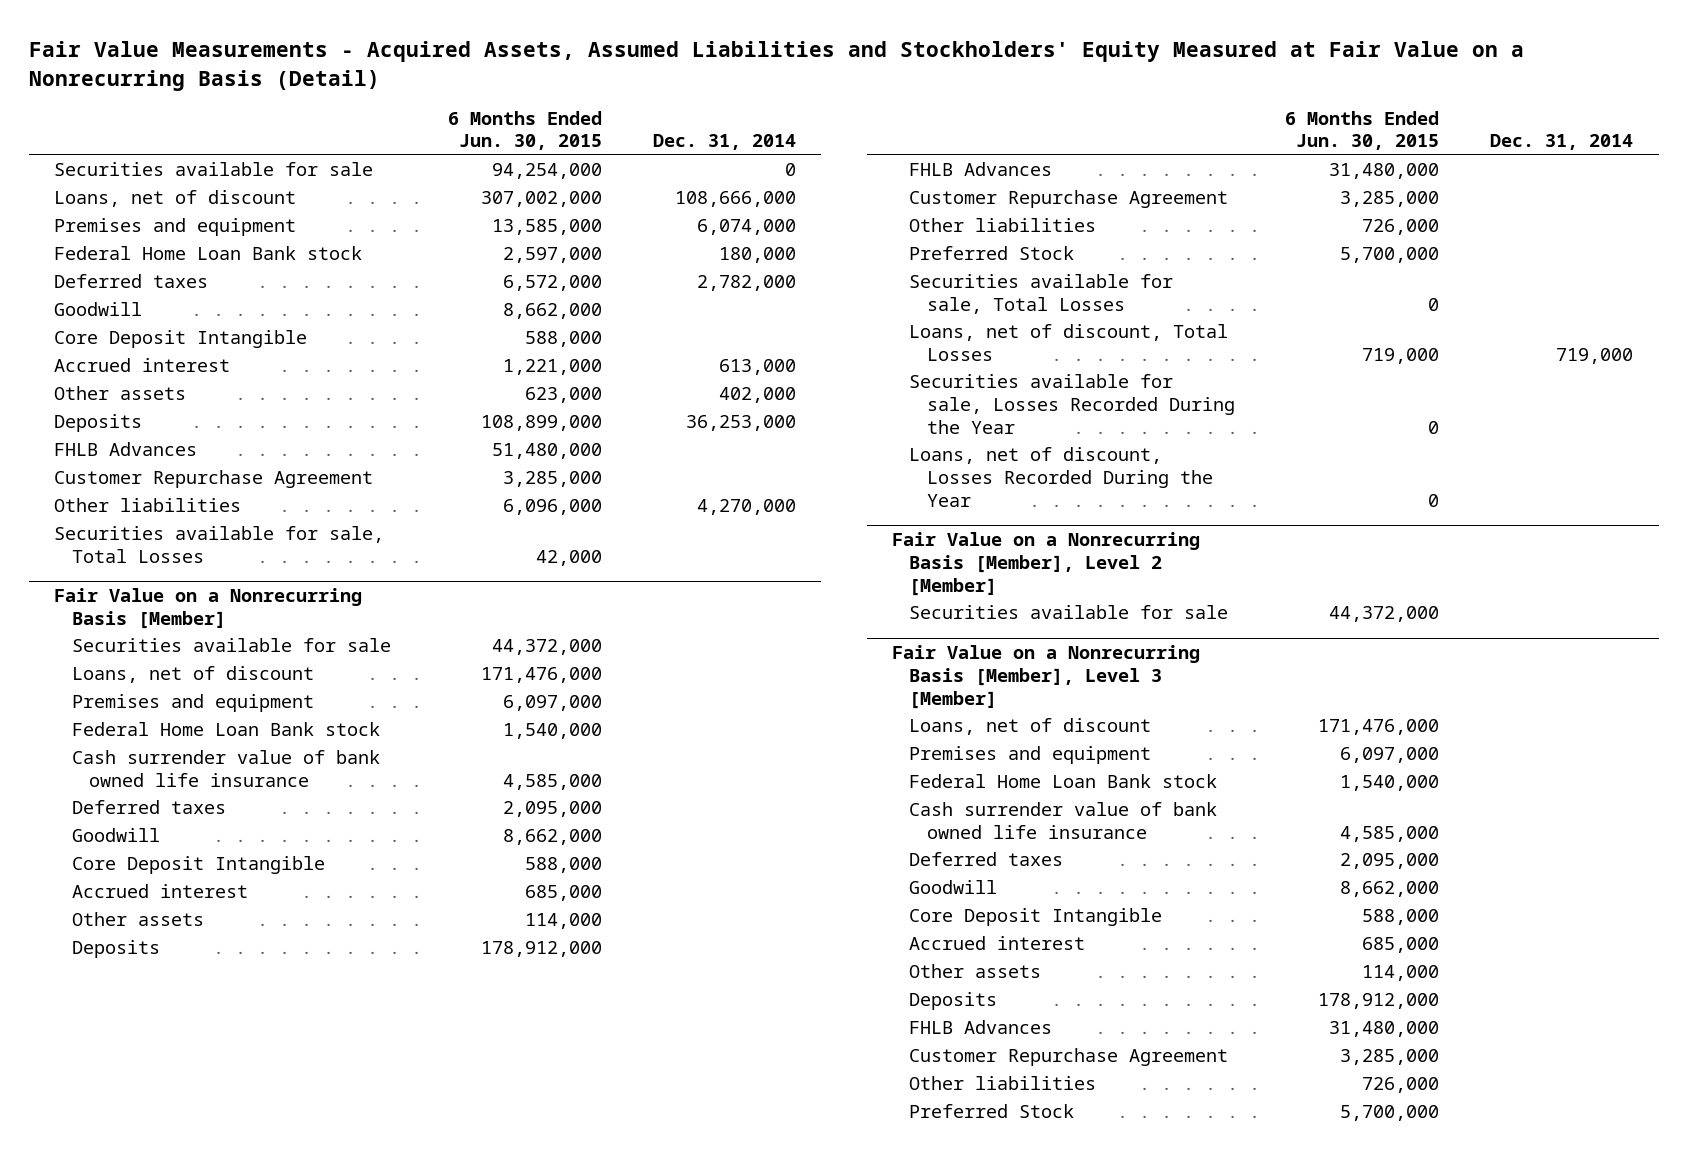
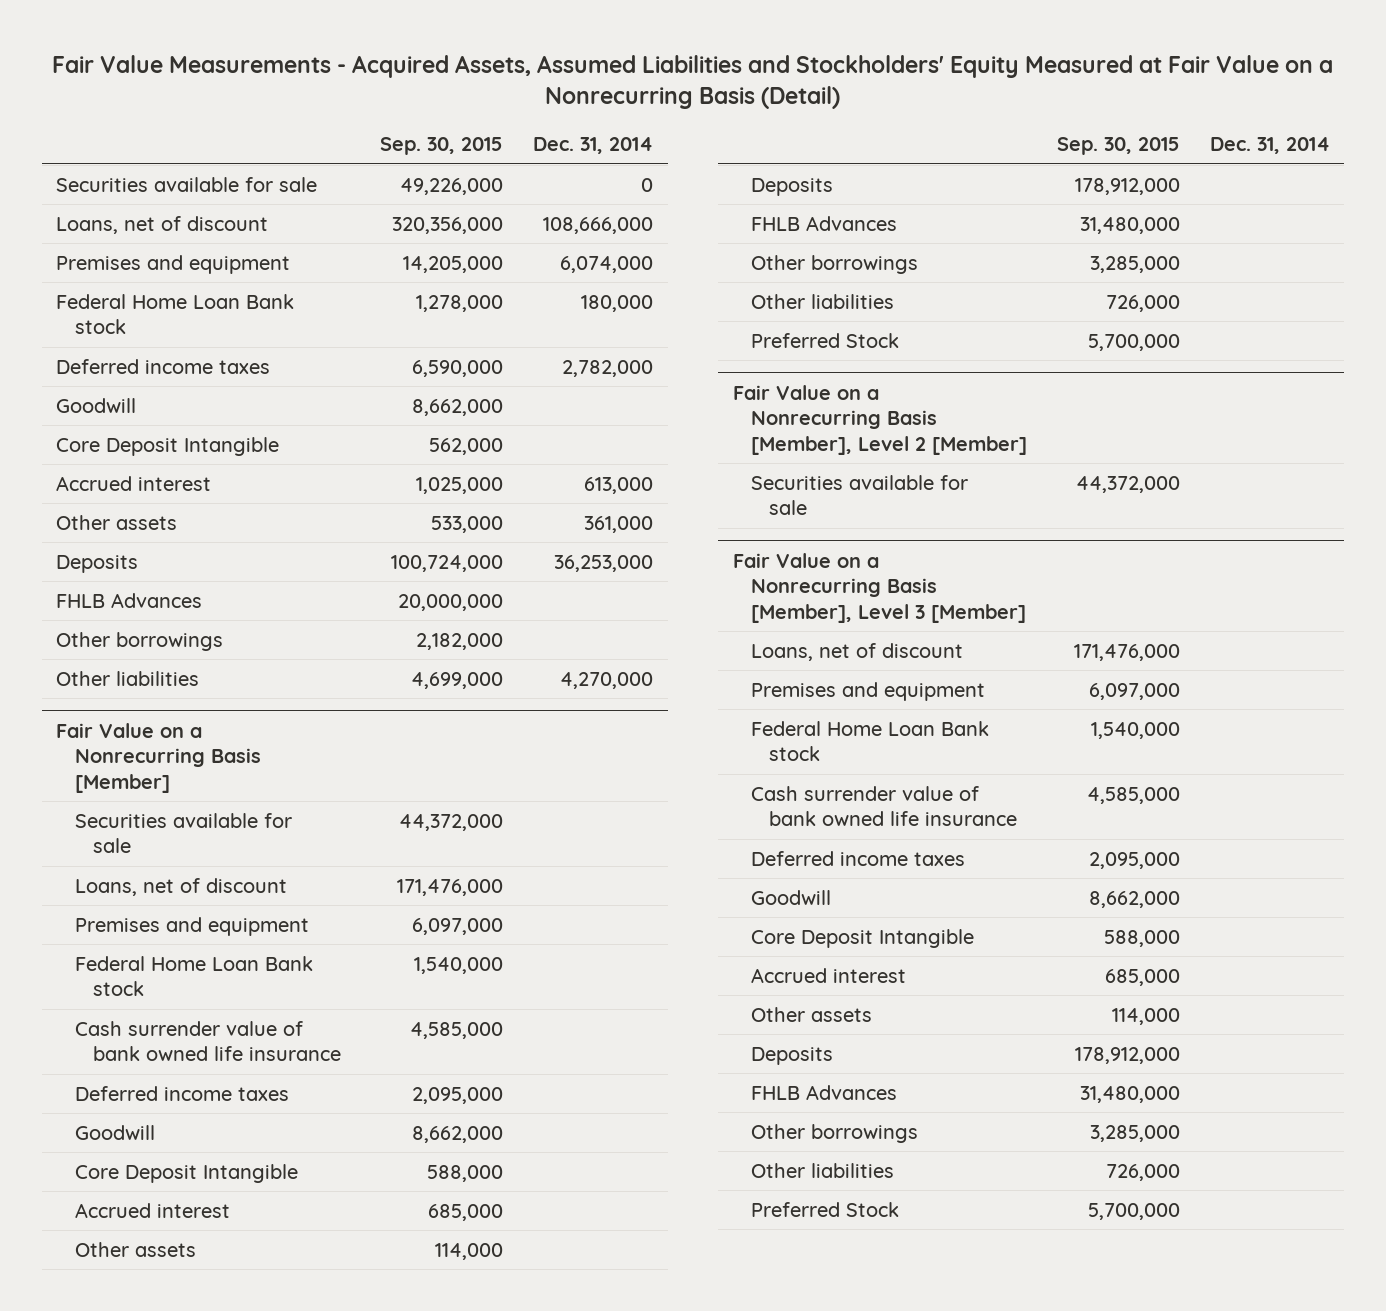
[447,110,602,151] 6 Months Ended Jun. 30, 2015 -> none
none -> [380,137,504,156] Sep. 30, 2015
[54,274,209,289] Deferred taxes -> [56,358,271,374] Deferred income taxes
[718,387,796,404] 402,000 -> [584,515,654,533] 361,000
[54,470,374,489] Customer Repurchase Agreement -> none
none -> [56,631,224,651] Other borrowings
[54,526,385,564] Securities available for sale, Total Losses -> none
[71,800,226,815] Deferred taxes -> [74,1085,289,1101] Deferred income taxes
[909,190,1229,209] Customer Repurchase Agreement -> none
none -> [751,254,919,274] Other borrowings
[909,274,1174,315] Securities available for sale, Total Losses -> none
[909,324,1229,362] Loans, net of discount, Total Losses -> none
[909,374,1235,435] Securities available for sale, Losses Recorded During the Year -> none
[909,447,1213,508] Loans, net of discount, Losses Recorded During the Year -> none
[909,852,1064,867] Deferred taxes -> [751,850,966,866] Deferred income taxes
[909,1048,1229,1067] Customer Repurchase Agreement -> none
none -> [751,1123,919,1143] Other borrowings

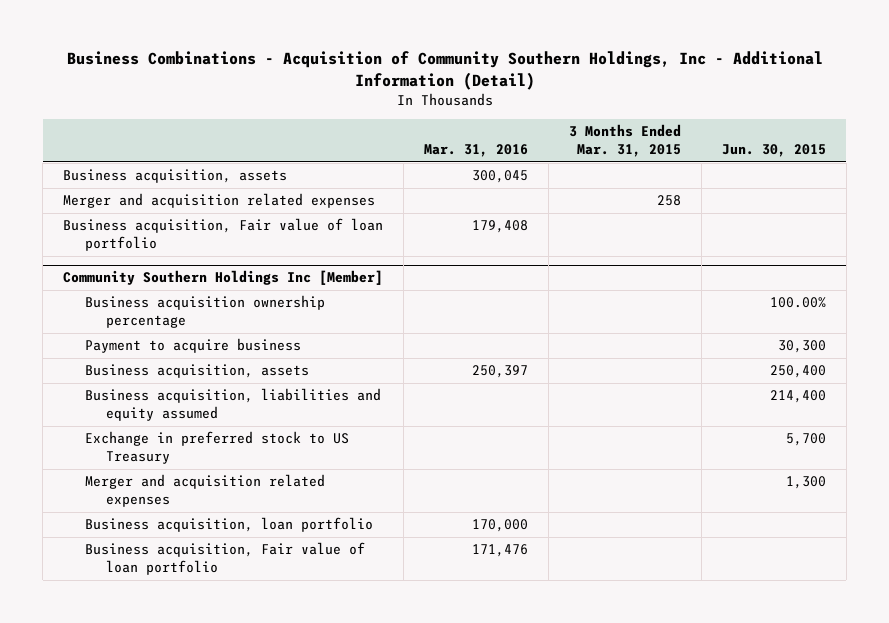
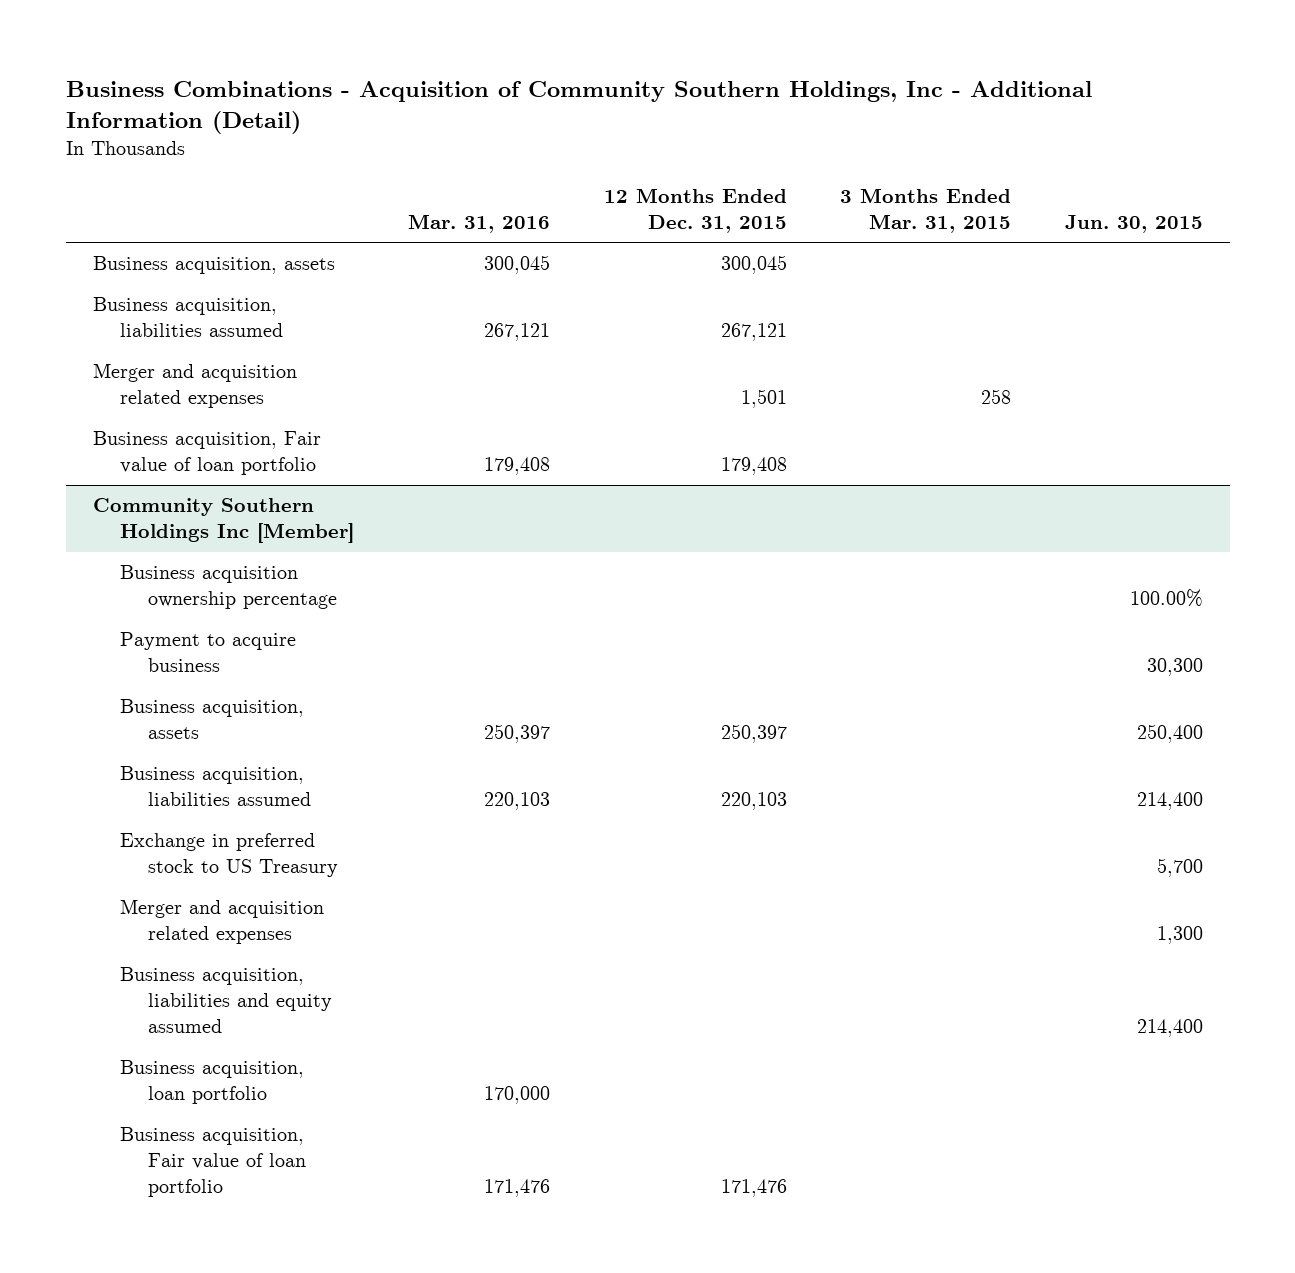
none -> [603,187,787,233] 12 Months Ended Dec. 31, 2015
none -> [92,297,284,338] Business acquisition, liabilities assumed
none -> [120,766,312,807] Business acquisition, liabilities assumed
[84,388,381,422] Business acquisition, liabilities and equity assumed -> [120,967,333,1034] Business acquisition, liabilities and equity assumed

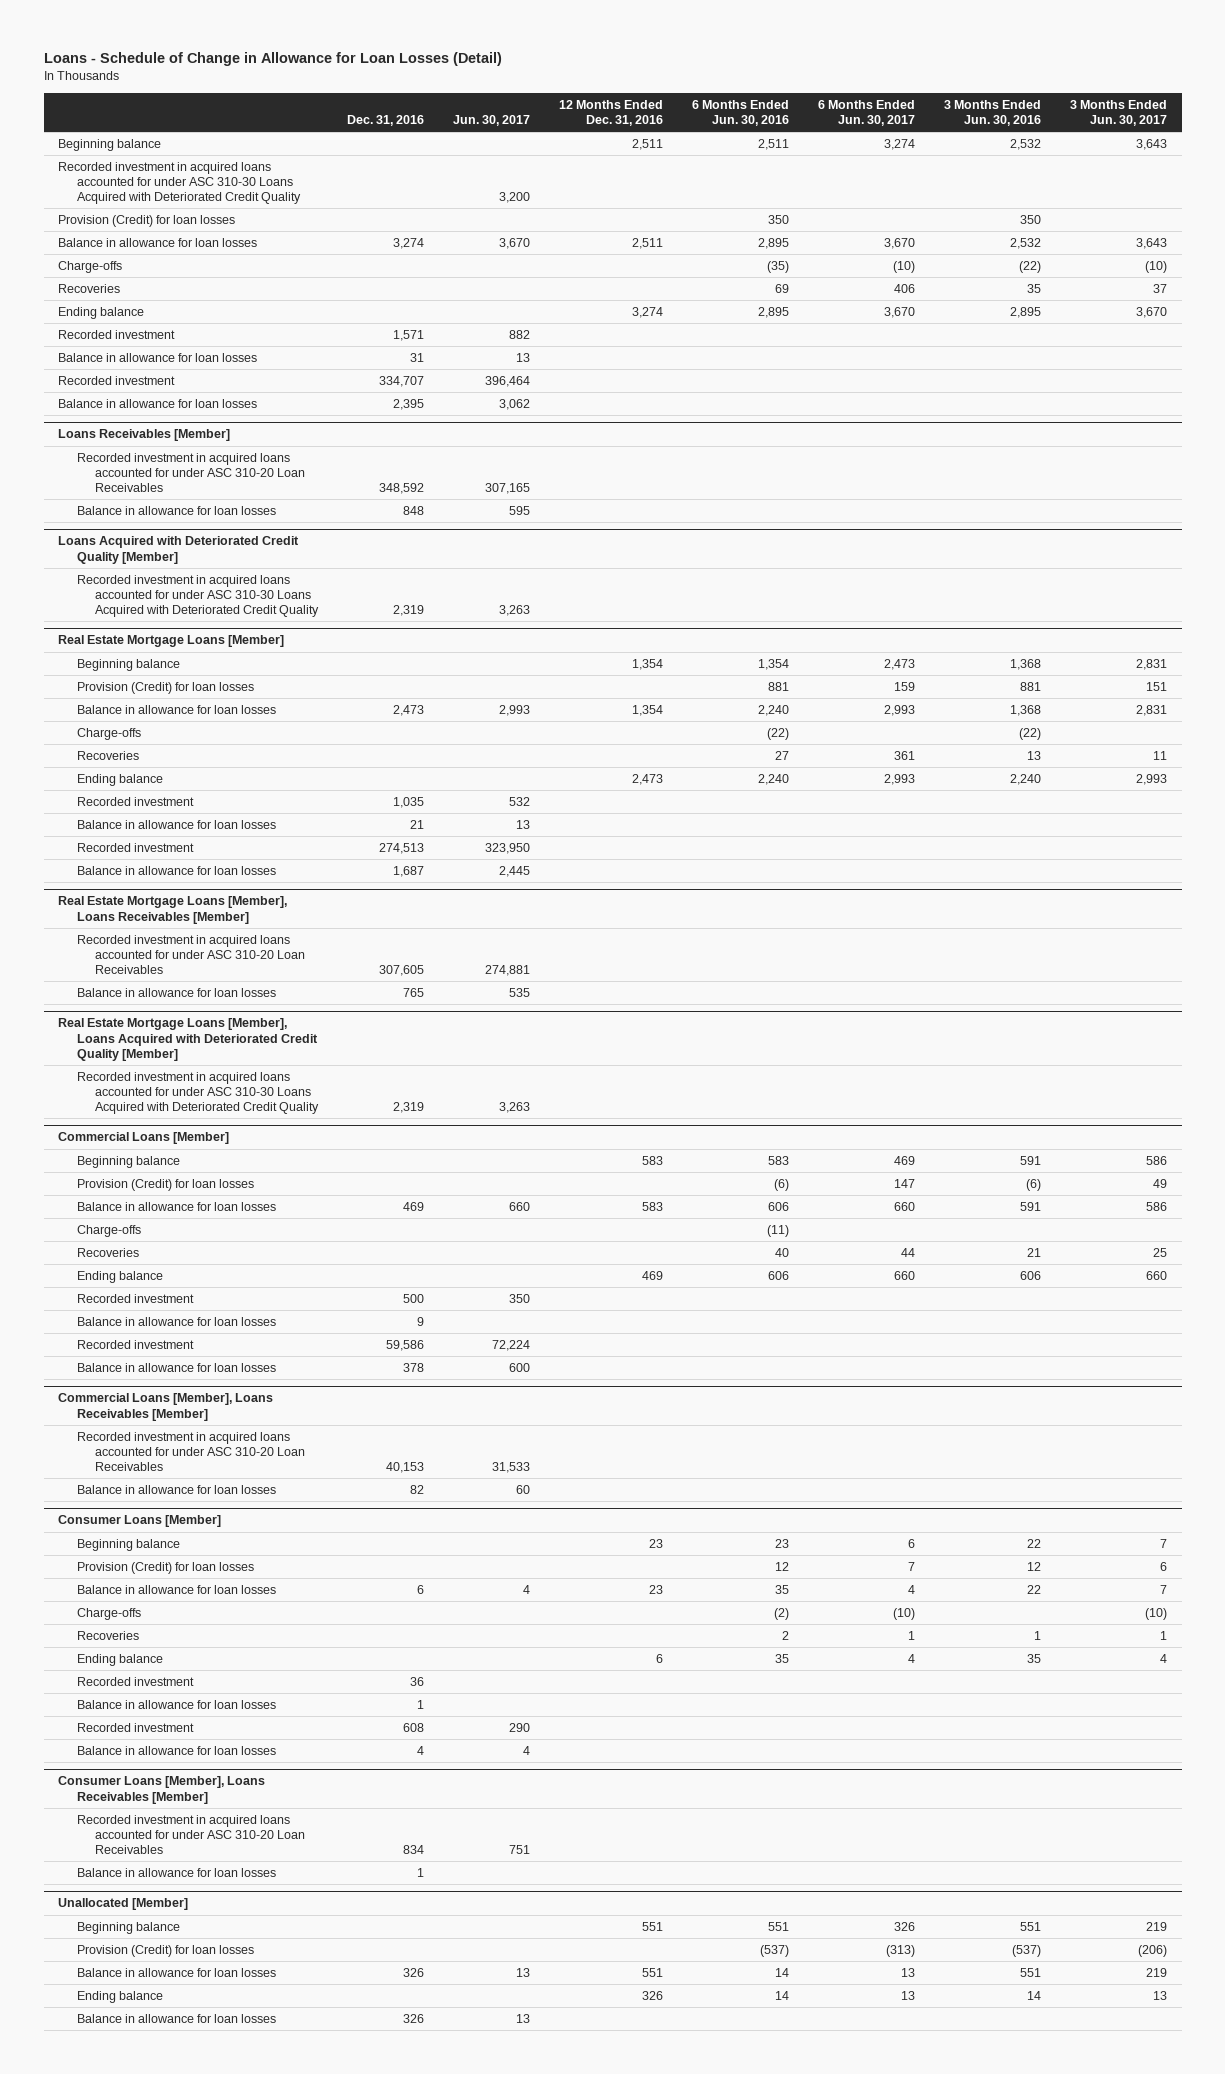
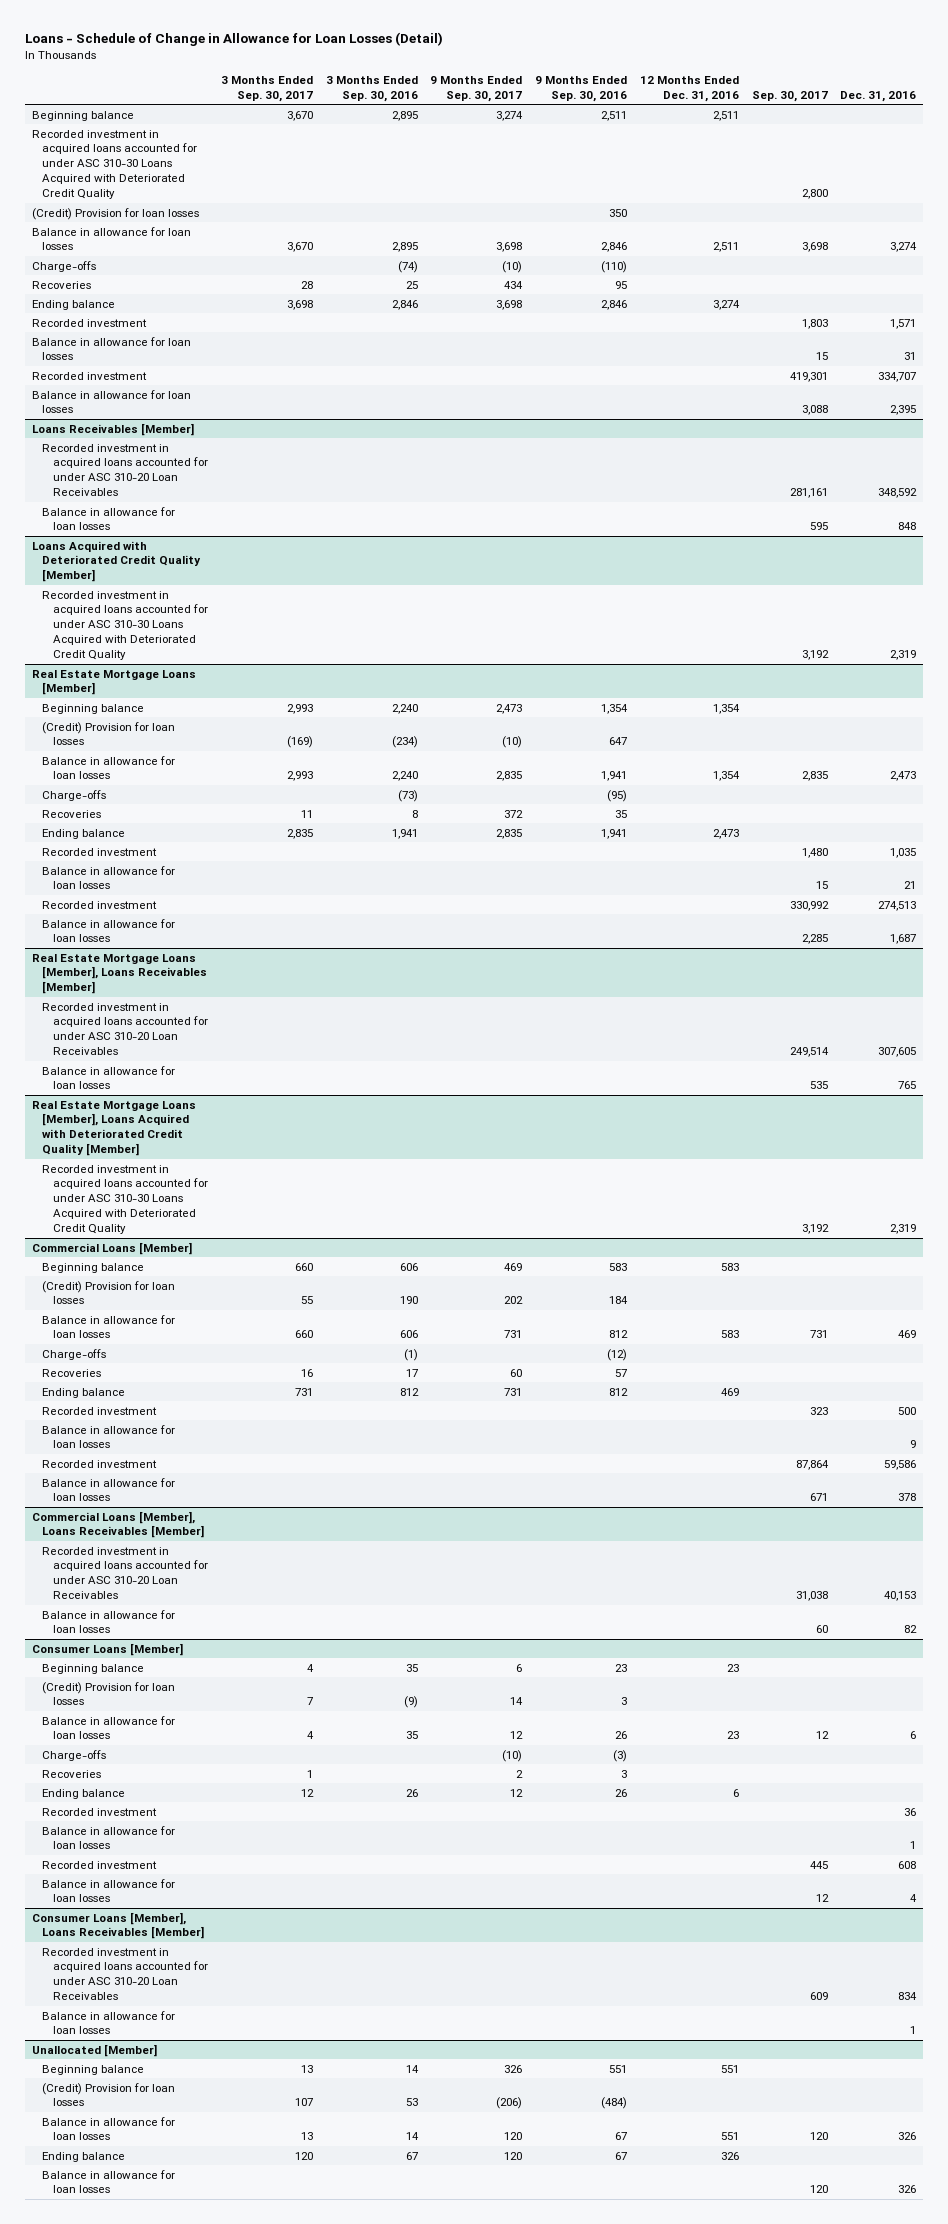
[452,115,530,127] Jun. 30, 2017 -> none
[692,100,790,127] 6 Months Ended Jun. 30, 2016 -> none
[818,100,916,127] 6 Months Ended Jun. 30, 2017 -> none
[944,100,1042,127] 3 Months Ended Jun. 30, 2016 -> none
[1070,100,1168,127] 3 Months Ended Jun. 30, 2017 -> none
none -> [220,75,313,102] 3 Months Ended Sep. 30, 2017
none -> [325,75,418,102] 3 Months Ended Sep. 30, 2016
none -> [430,75,523,102] 9 Months Ended Sep. 30, 2017
none -> [535,75,628,102] 9 Months Ended Sep. 30, 2016
none -> [751,90,828,102] Sep. 30, 2017
[58,214,236,227] Provision (Credit) for loan losses -> [31,207,199,220] (Credit) Provision for loan losses
[76,681,254,694] Provision (Credit) for loan losses -> [42,721,176,746] (Credit) Provision for loan losses
[76,1178,254,1191] Provision (Credit) for loan losses -> [42,1280,176,1305] (Credit) Provision for loan losses
[76,1561,254,1574] Provision (Credit) for loan losses -> [42,1681,176,1706] (Credit) Provision for loan losses
[76,1944,254,1957] Provision (Credit) for loan losses -> [42,2082,176,2107] (Credit) Provision for loan losses

